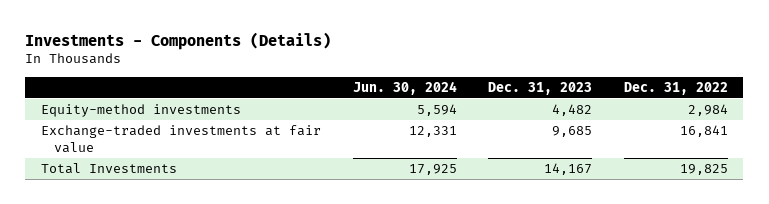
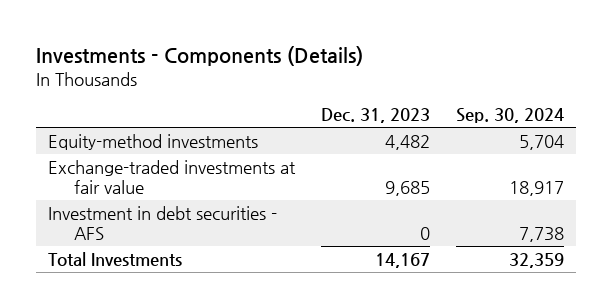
[352,80,457,95] Jun. 30, 2024 -> none
[623,81,728,95] Dec. 31, 2022 -> none
none -> [455,108,564,124] Sep. 30, 2024
none -> [48,205,278,241] Investment in debt securities - AFS

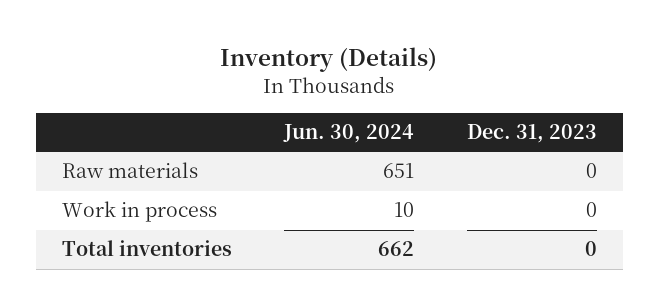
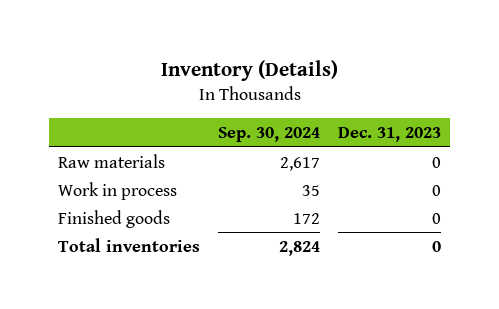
[283,124,415,144] Jun. 30, 2024 -> none
none -> [218,126,321,142] Sep. 30, 2024
none -> [57,209,170,228] Finished goods

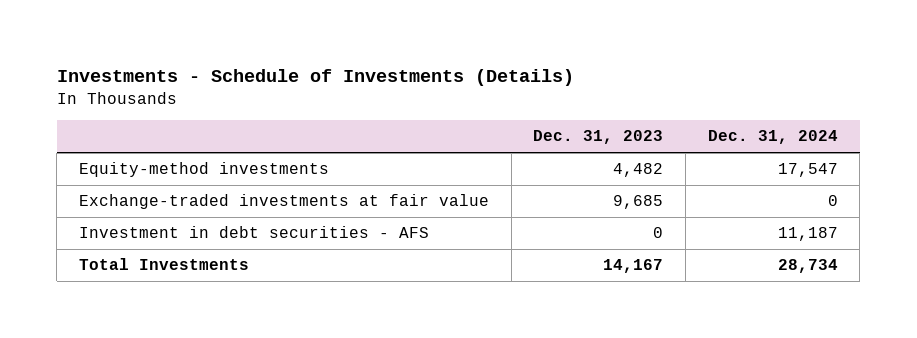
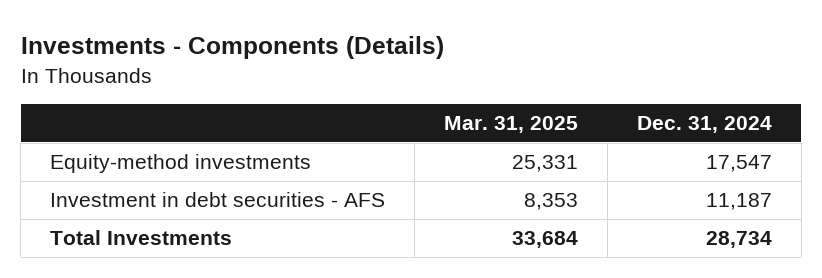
[56,68,574,86] Investments - Schedule of Investments (Details) -> [20,35,444,59] Investments - Components (Details)
[533,130,664,145] Dec. 31, 2023 -> none
none -> [444,116,579,134] Mar. 31, 2025
[78,194,489,210] Exchange-traded investments at fair value -> none

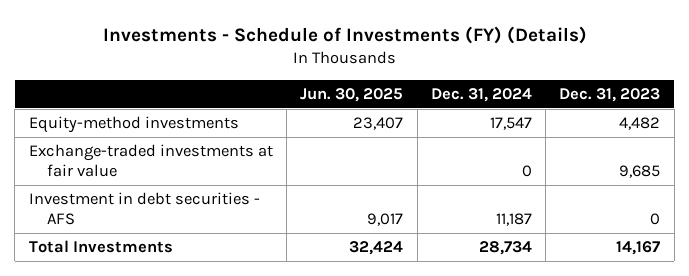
[20,35,444,59] Investments - Components (Details) -> [102,25,587,44] Investments - Schedule of Investments (FY) (Details)
[444,116,579,134] Mar. 31, 2025 -> none
none -> [300,87,404,102] Jun. 30, 2025
none -> [559,87,661,102] Dec. 31, 2023
none -> [28,144,273,178] Exchange-traded investments at fair value

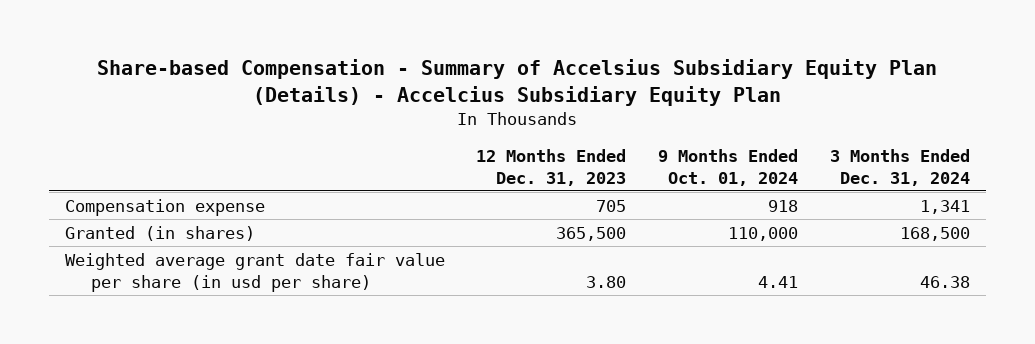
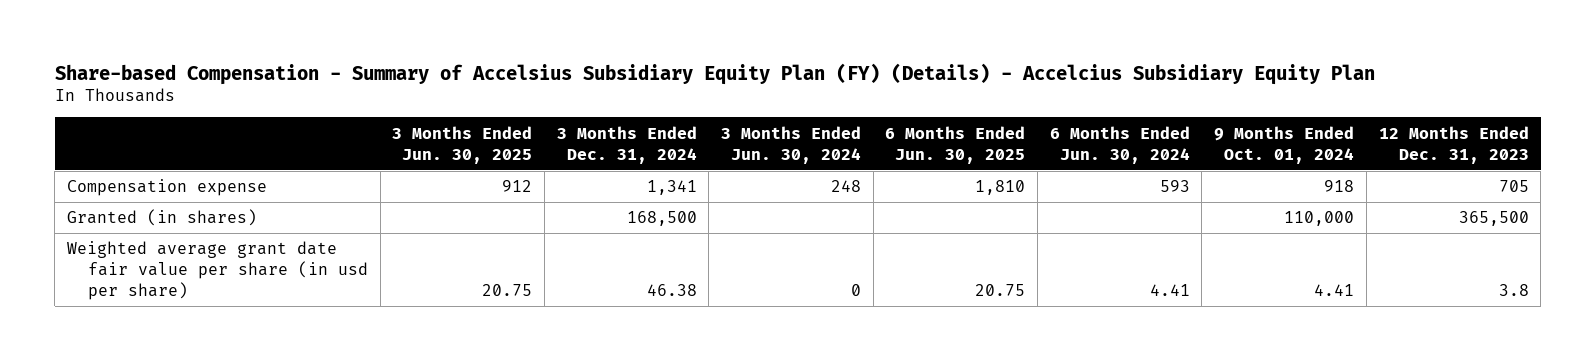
[97,59,938,106] Share-based Compensation - Summary of Accelsius Subsidiary Equity Plan (Details) - Accelcius Subsidiary Equity Plan -> [54,62,1375,85] Share-based Compensation - Summary of Accelsius Subsidiary Equity Plan (FY) (Details) - Accelcius Subsidiary Equity Plan
none -> [392,125,533,164] 3 Months Ended Jun. 30, 2025
none -> [721,125,862,164] 3 Months Ended Jun. 30, 2024
none -> [885,125,1026,164] 6 Months Ended Jun. 30, 2025
none -> [1049,125,1190,164] 6 Months Ended Jun. 30, 2024
[586,275,627,288] 3.80 -> [1498,284,1529,297] 3.8

